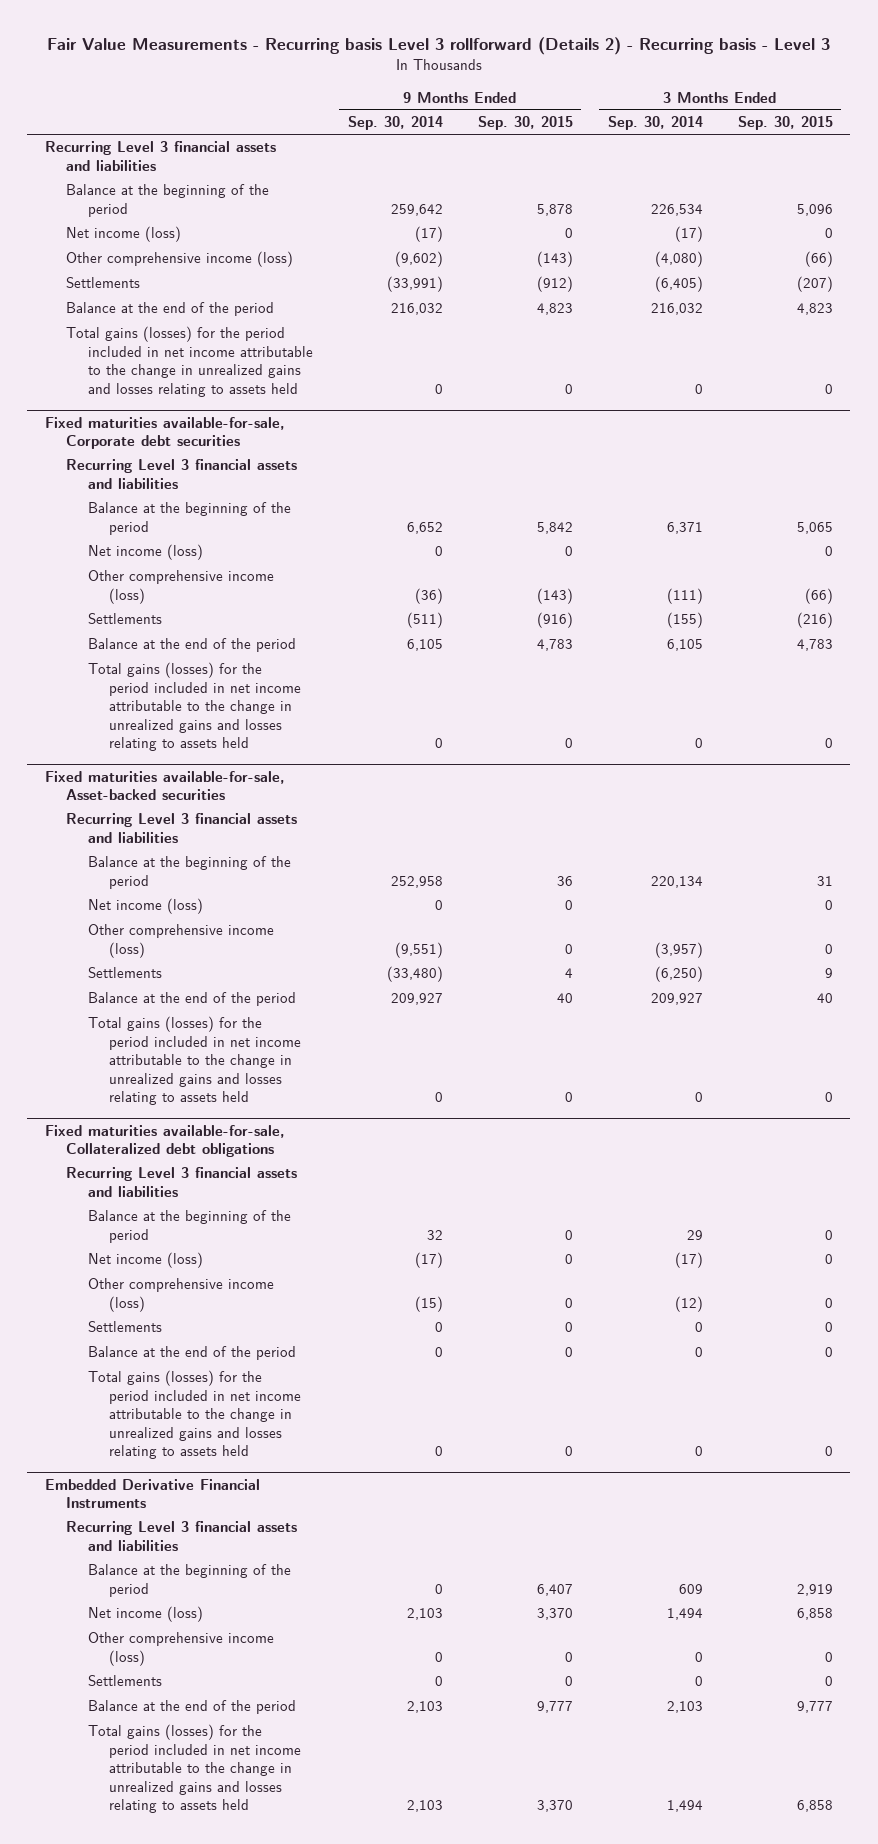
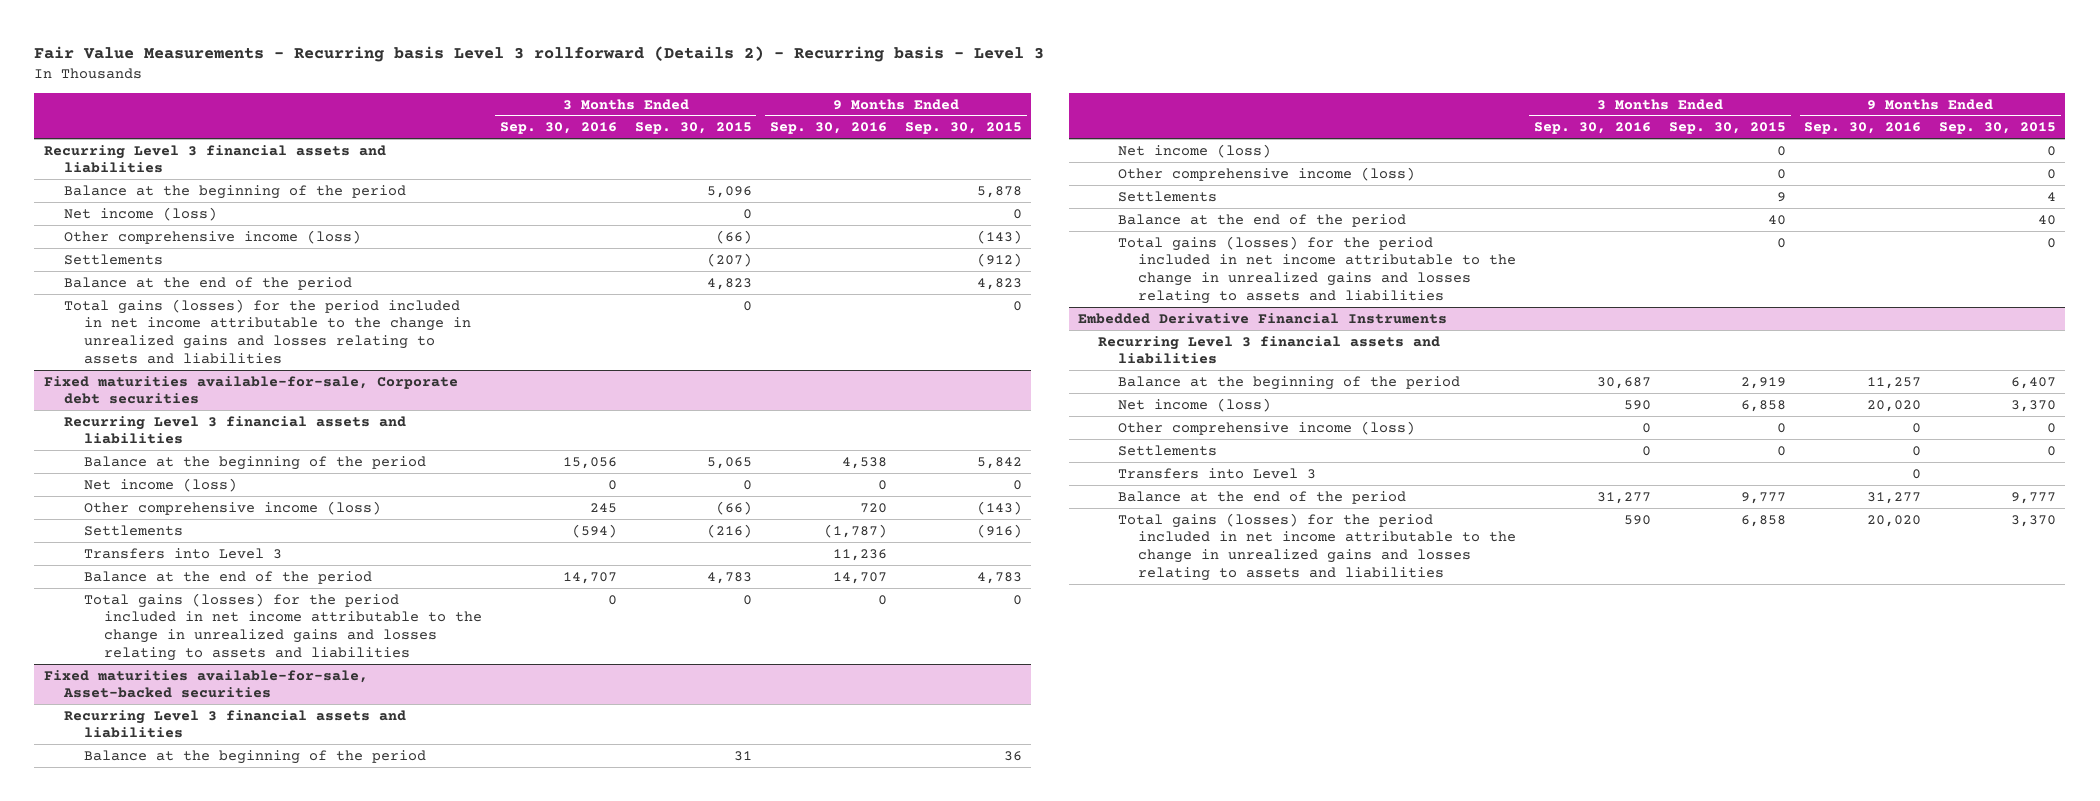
[347,116,443,131] Sep. 30, 2014 -> none
[607,116,703,131] Sep. 30, 2014 -> none
none -> [499,122,617,135] Sep. 30, 2016
none -> [770,122,888,135] Sep. 30, 2016
[66,326,313,397] Total gains (losses) for the period included in net income attributable to the change in unrealized gains and losses relating to assets held -> [63,298,471,364] Total gains (losses) for the period included in net income attributable to the change in unrealized gains and losses relating to assets and liabilities
none -> [83,547,282,559] Transfers into Level 3
[87,662,302,752] Total gains (losses) for the period included in net income attributable to the change in unrealized gains and losses relating to assets held -> [83,592,482,661] Total gains (losses) for the period included in net income attributable to the change in unrealized gains and losses relating to assets and liabilities
[44,1124,285,1158] Fixed maturities available-for-sale, Collateralized debt obligations -> none
[66,1167,298,1197] Recurring Level 3 financial assets and liabilities -> none
[87,1210,291,1243] Balance at the beginning of the period -> none
[87,1252,203,1269] Net income (loss) -> none
[87,1278,274,1312] Other comprehensive income (loss) -> none
[87,1321,162,1333] Settlements -> none
[87,1346,296,1361] Balance at the end of the period -> none
[87,1370,302,1460] Total gains (losses) for the period included in net income attributable to the change in unrealized gains and losses relating to assets held -> none
[87,1016,302,1106] Total gains (losses) for the period included in net income attributable to the change in unrealized gains and losses relating to assets held -> [1117,235,1516,304] Total gains (losses) for the period included in net income attributable to the change in unrealized gains and losses relating to assets and liabilities
none -> [1117,467,1316,479] Transfers into Level 3
[87,1724,302,1814] Total gains (losses) for the period included in net income attributable to the change in unrealized gains and losses relating to assets held -> [1117,512,1516,581] Total gains (losses) for the period included in net income attributable to the change in unrealized gains and losses relating to assets and liabilities

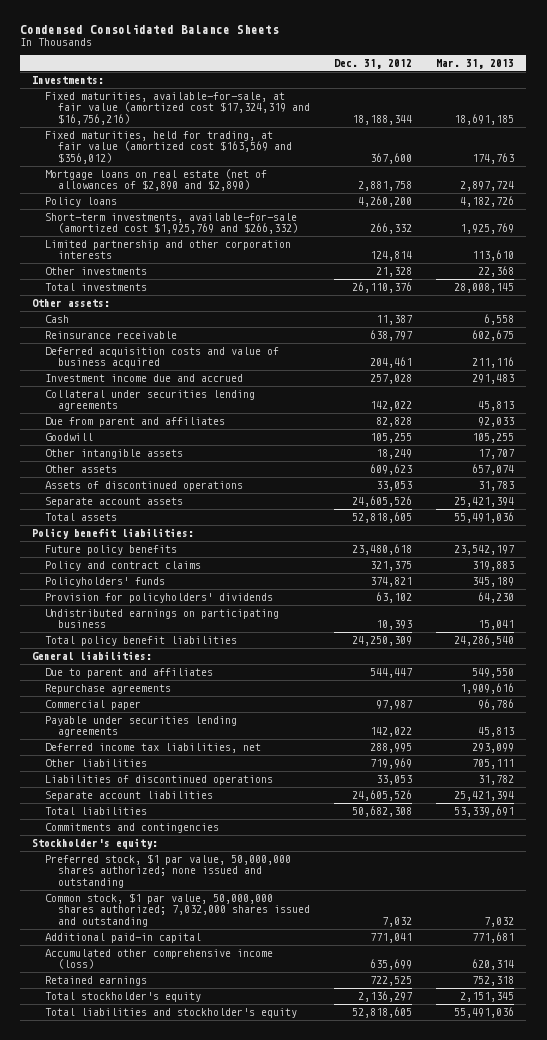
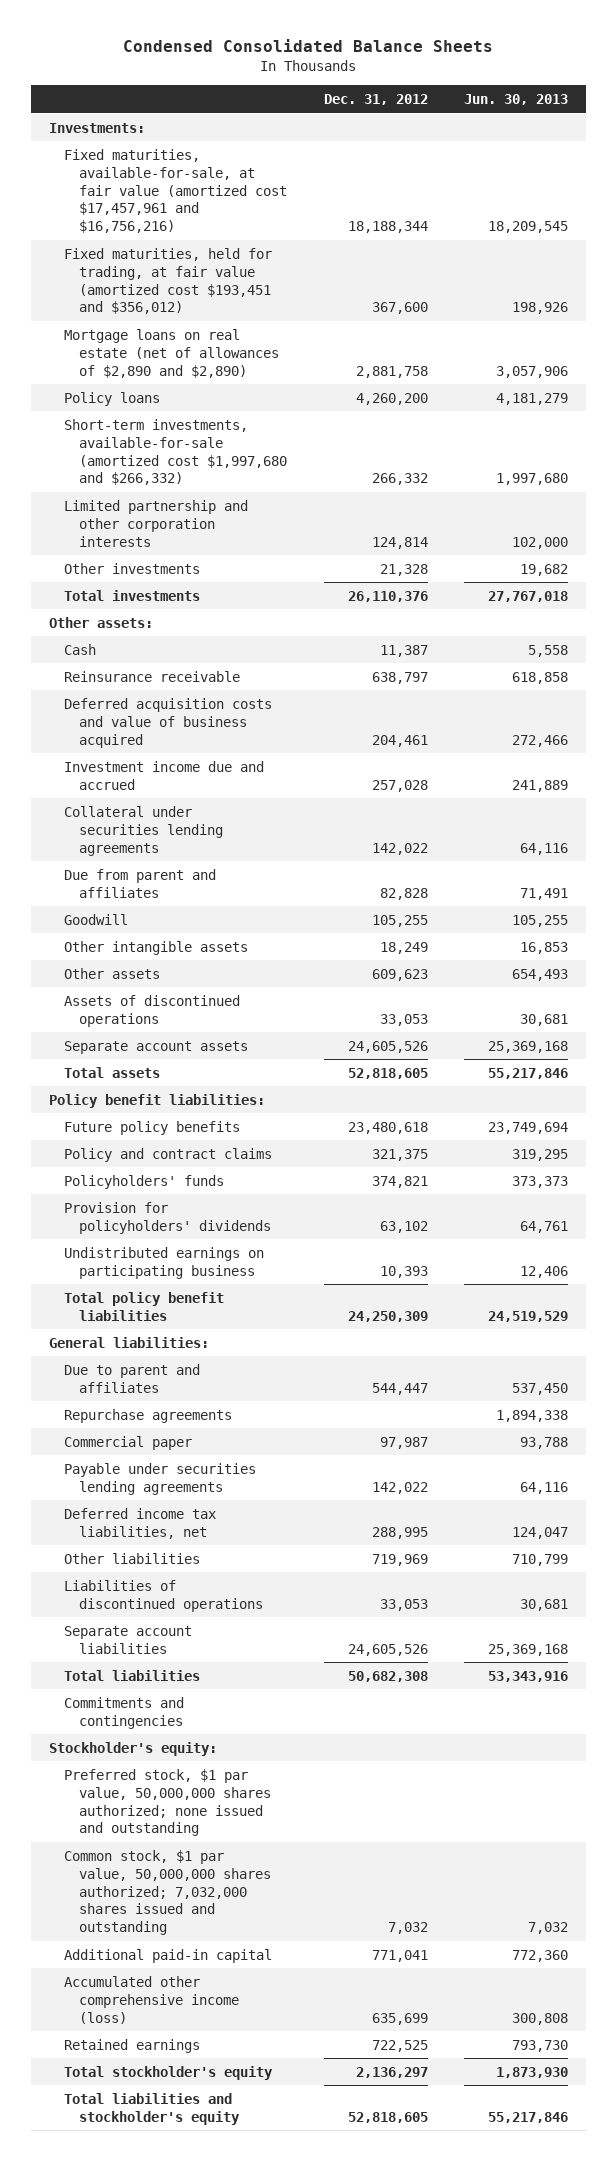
[436,59,515,70] Mar. 31, 2013 -> none
none -> [463,94,568,106] Jun. 30, 2013
[45,91,310,125] Fixed maturities, available-for-sale, at fair value (amortized cost $17,324,319 and $16,756,216) -> [64,148,288,234] Fixed maturities, available-for-sale, at fair value (amortized cost $17,457,961 and $16,756,216)
[45,130,292,164] Fixed maturities, held for trading, at fair value (amortized cost $163,569 and $356,012) -> [64,247,273,315] Fixed maturities, held for trading, at fair value (amortized cost $193,451 and $356,012)
[45,212,298,235] Short-term investments, available-for-sale (amortized cost $1,925,769 and $266,332) -> [64,418,288,486] Short-term investments, available-for-sale (amortized cost $1,997,680 and $266,332)

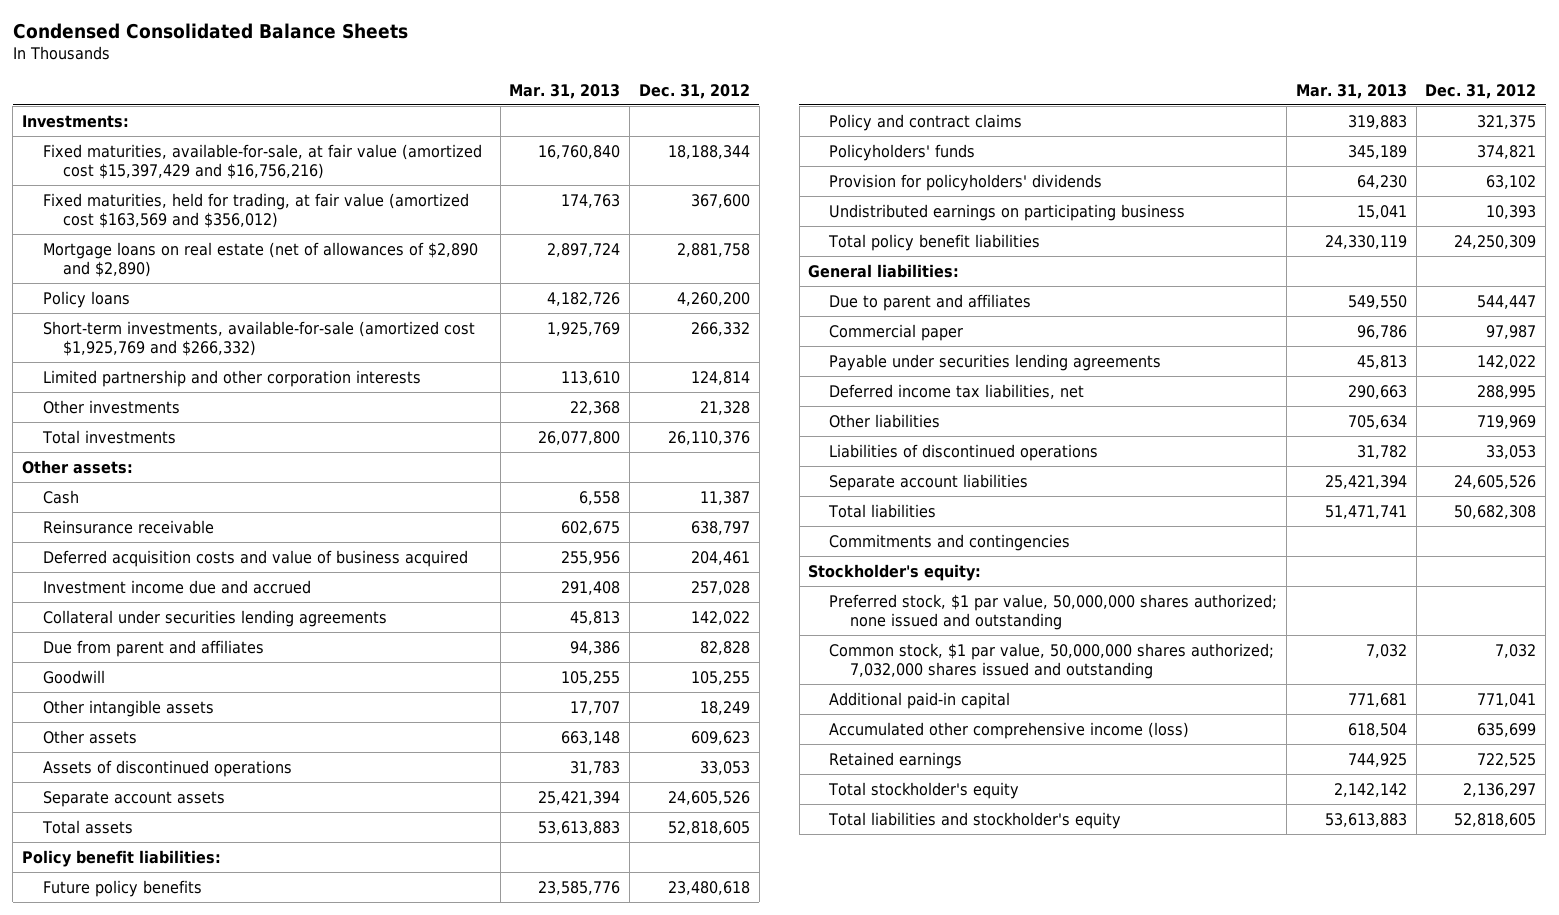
[463,94,568,106] Jun. 30, 2013 -> none
none -> [509,83,621,99] Mar. 31, 2013
[64,148,288,234] Fixed maturities, available-for-sale, at fair value (amortized cost $17,457,961 and $16,756,216) -> [42,143,482,179] Fixed maturities, available-for-sale, at fair value (amortized cost $15,397,429 and $16,756,216)
[64,247,273,315] Fixed maturities, held for trading, at fair value (amortized cost $193,451 and $356,012) -> [42,192,469,228] Fixed maturities, held for trading, at fair value (amortized cost $163,569 and $356,012)
[64,418,288,486] Short-term investments, available-for-sale (amortized cost $1,997,680 and $266,332) -> [42,320,475,356] Short-term investments, available-for-sale (amortized cost $1,925,769 and $266,332)
[64,1408,233,1423] Repurchase agreements -> none

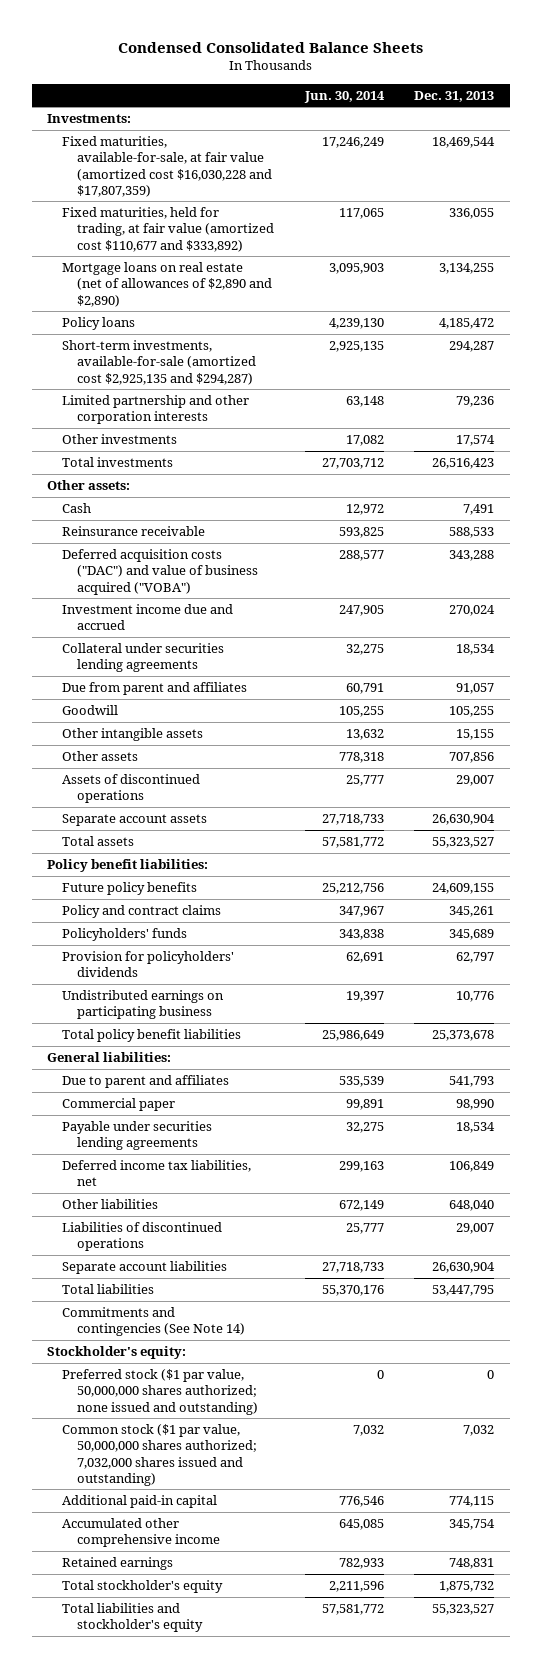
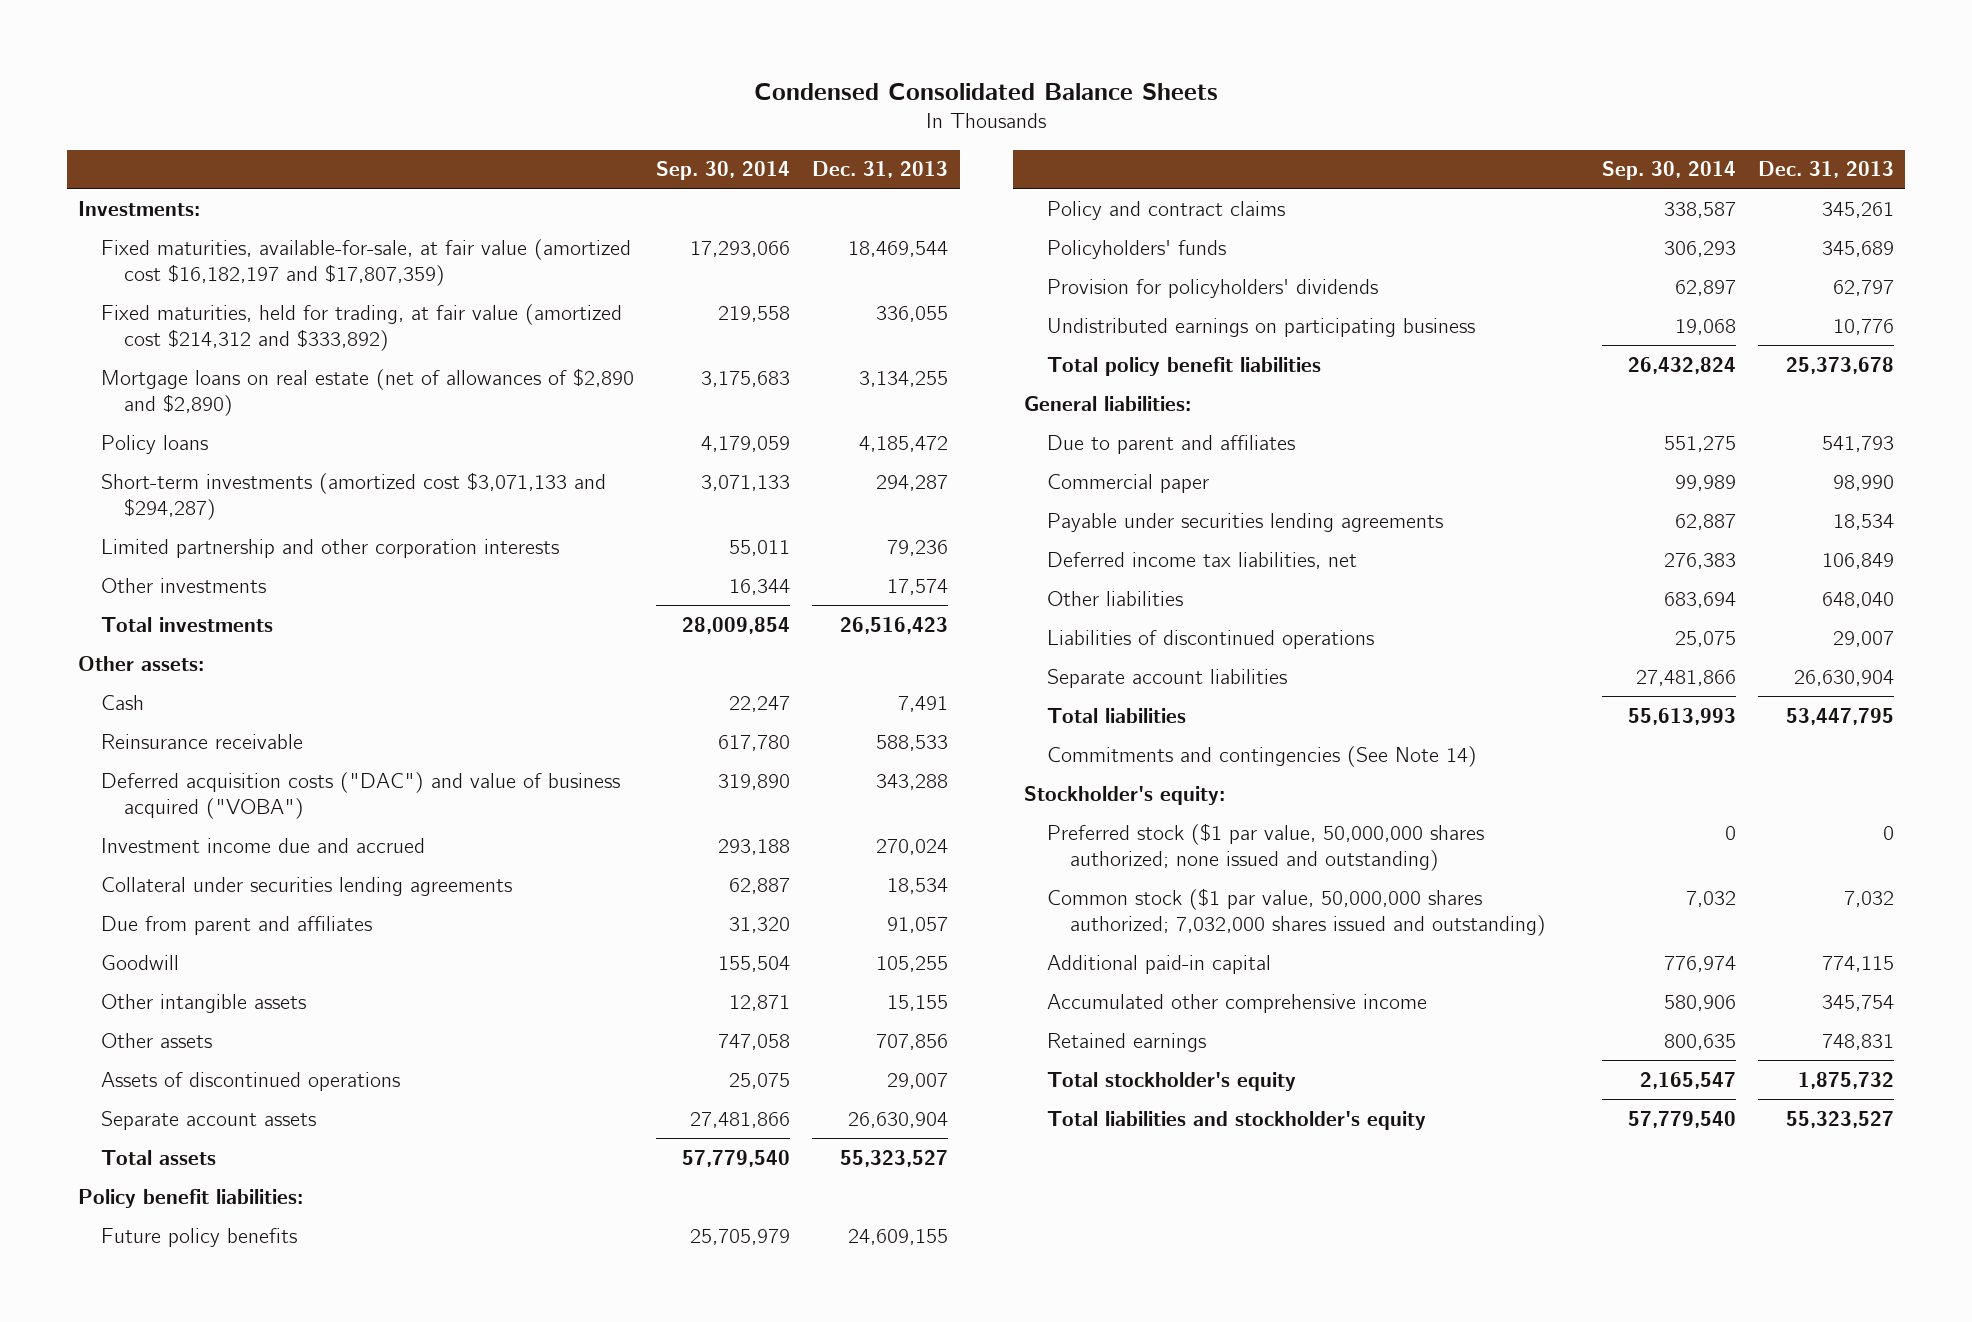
[303,90,385,103] Jun. 30, 2014 -> none
none -> [656,161,791,181] Sep. 30, 2014
[62,136,273,197] Fixed maturities, available-for-sale, at fair value (amortized cost $16,030,228 and $17,807,359) -> [101,238,632,286] Fixed maturities, available-for-sale, at fair value (amortized cost $16,182,197 and $17,807,359)
[62,207,275,252] Fixed maturities, held for trading, at fair value (amortized cost $110,677 and $333,892) -> [101,303,623,351] Fixed maturities, held for trading, at fair value (amortized cost $214,312 and $333,892)
[62,340,257,385] Short-term investments, available-for-sale (amortized cost $2,925,135 and $294,287) -> [101,471,607,520] Short-term investments (amortized cost $3,071,133 and $294,287)

